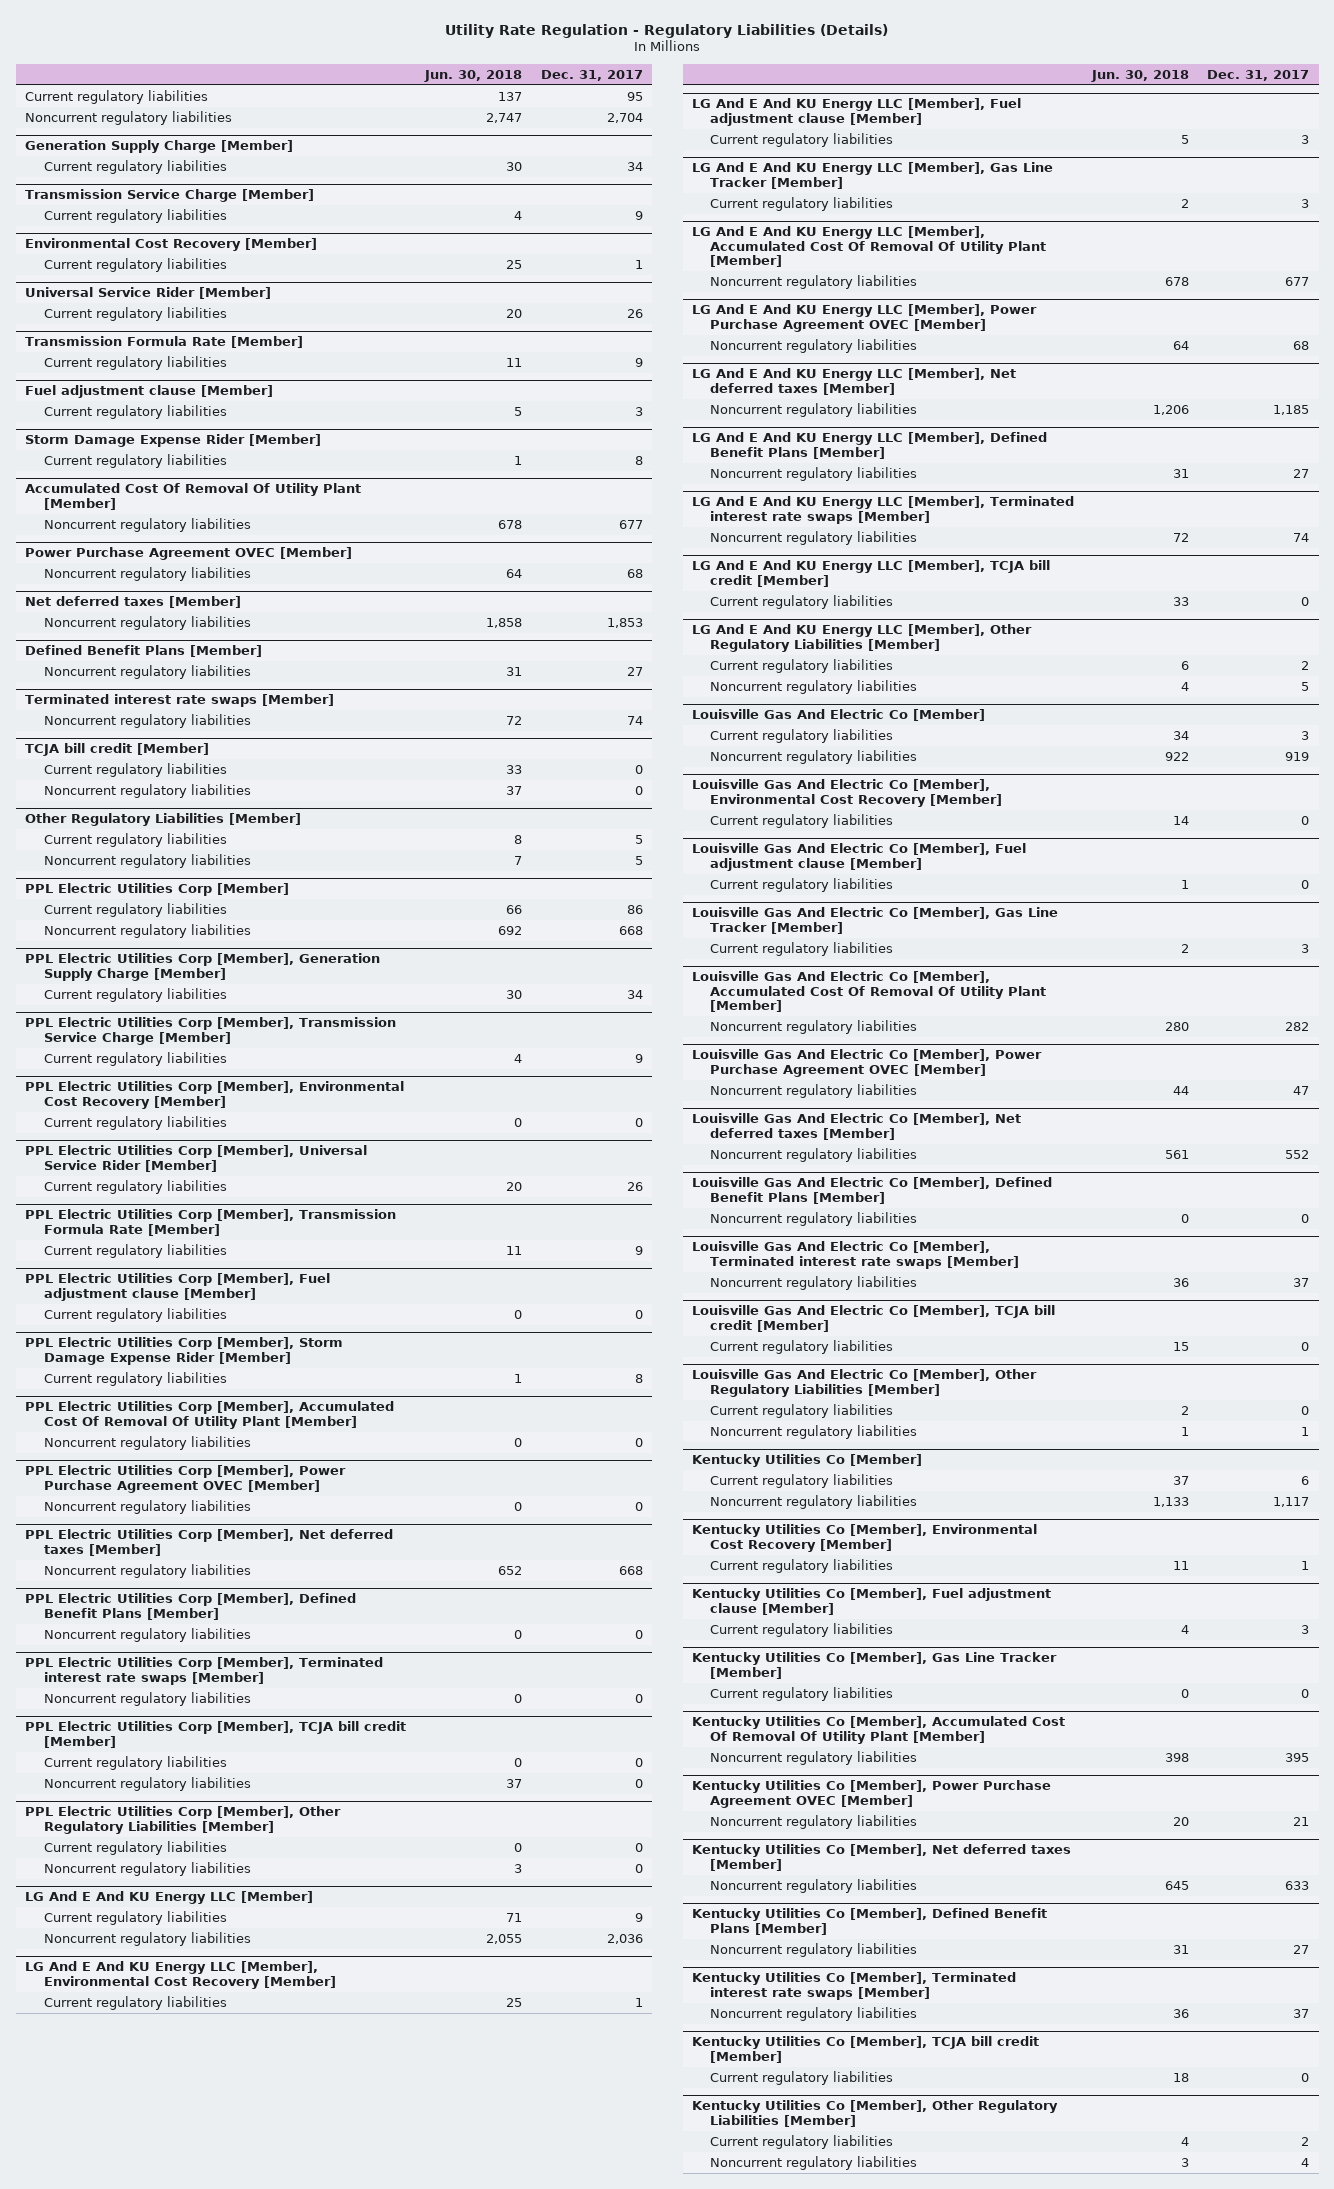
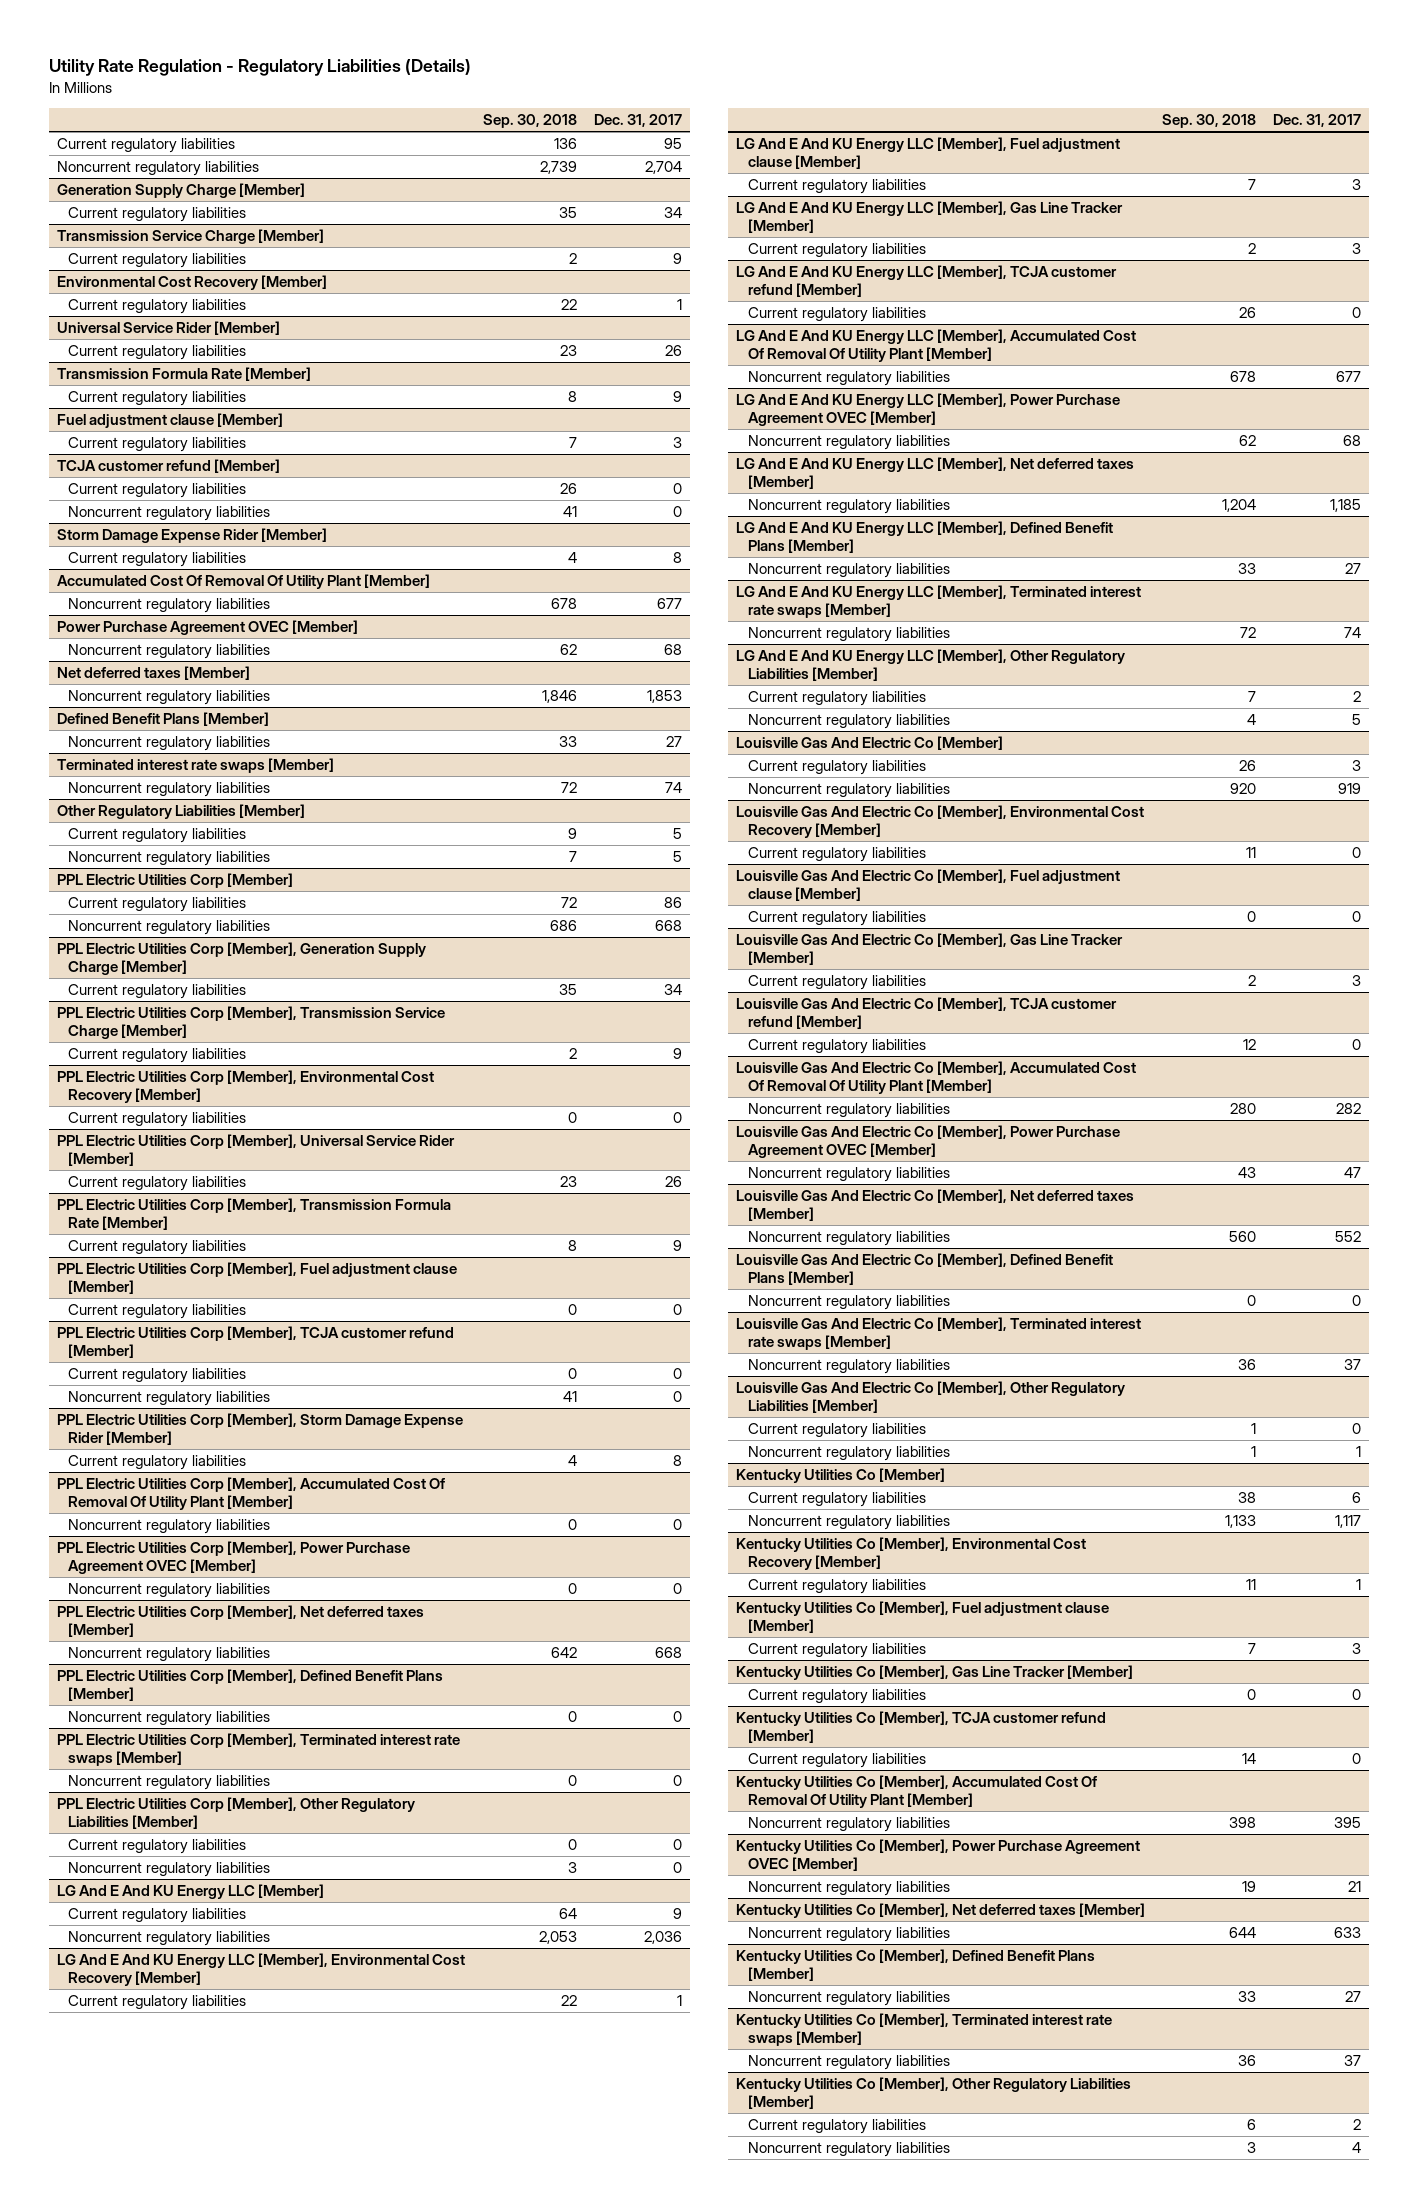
[424,69,523,82] Jun. 30, 2018 -> none
none -> [482,114,577,129] Sep. 30, 2018
none -> [57,459,281,474] TCJA customer refund [Member]
none -> [68,483,247,499] Current regulatory liabilities
none -> [68,506,271,522] Noncurrent regulatory liabilities
[24,743,209,757] TCJA bill credit [Member] -> none
[43,762,227,777] Current regulatory liabilities -> none
[43,783,251,798] Noncurrent regulatory liabilities -> none
none -> [57,1326,455,1359] PPL Electric Utilities Corp [Member], TCJA customer refund [Member]
none -> [68,1368,247,1384] Current regulatory liabilities
none -> [68,1391,271,1407] Noncurrent regulatory liabilities
[24,1721,406,1748] PPL Electric Utilities Corp [Member], TCJA bill credit [Member] -> none
[43,1755,227,1770] Current regulatory liabilities -> none
[43,1776,251,1791] Noncurrent regulatory liabilities -> none
none -> [736,265,1118,298] LG And E And KU Energy LLC [Member], TCJA customer refund [Member]
none -> [747,307,926,323] Current regulatory liabilities
[691,560,1050,587] LG And E And KU Energy LLC [Member], TCJA bill credit [Member] -> none
[710,594,894,609] Current regulatory liabilities -> none
none -> [736,997,1118,1030] Louisville Gas And Electric Co [Member], TCJA customer refund [Member]
none -> [747,1039,926,1055] Current regulatory liabilities
[691,1305,1055,1332] Louisville Gas And Electric Co [Member], TCJA bill credit [Member] -> none
[710,1339,894,1354] Current regulatory liabilities -> none
none -> [736,1711,1107,1744] Kentucky Utilities Co [Member], TCJA customer refund [Member]
none -> [747,1753,926,1769] Current regulatory liabilities
[691,2036,1039,2063] Kentucky Utilities Co [Member], TCJA bill credit [Member] -> none
[710,2070,894,2085] Current regulatory liabilities -> none

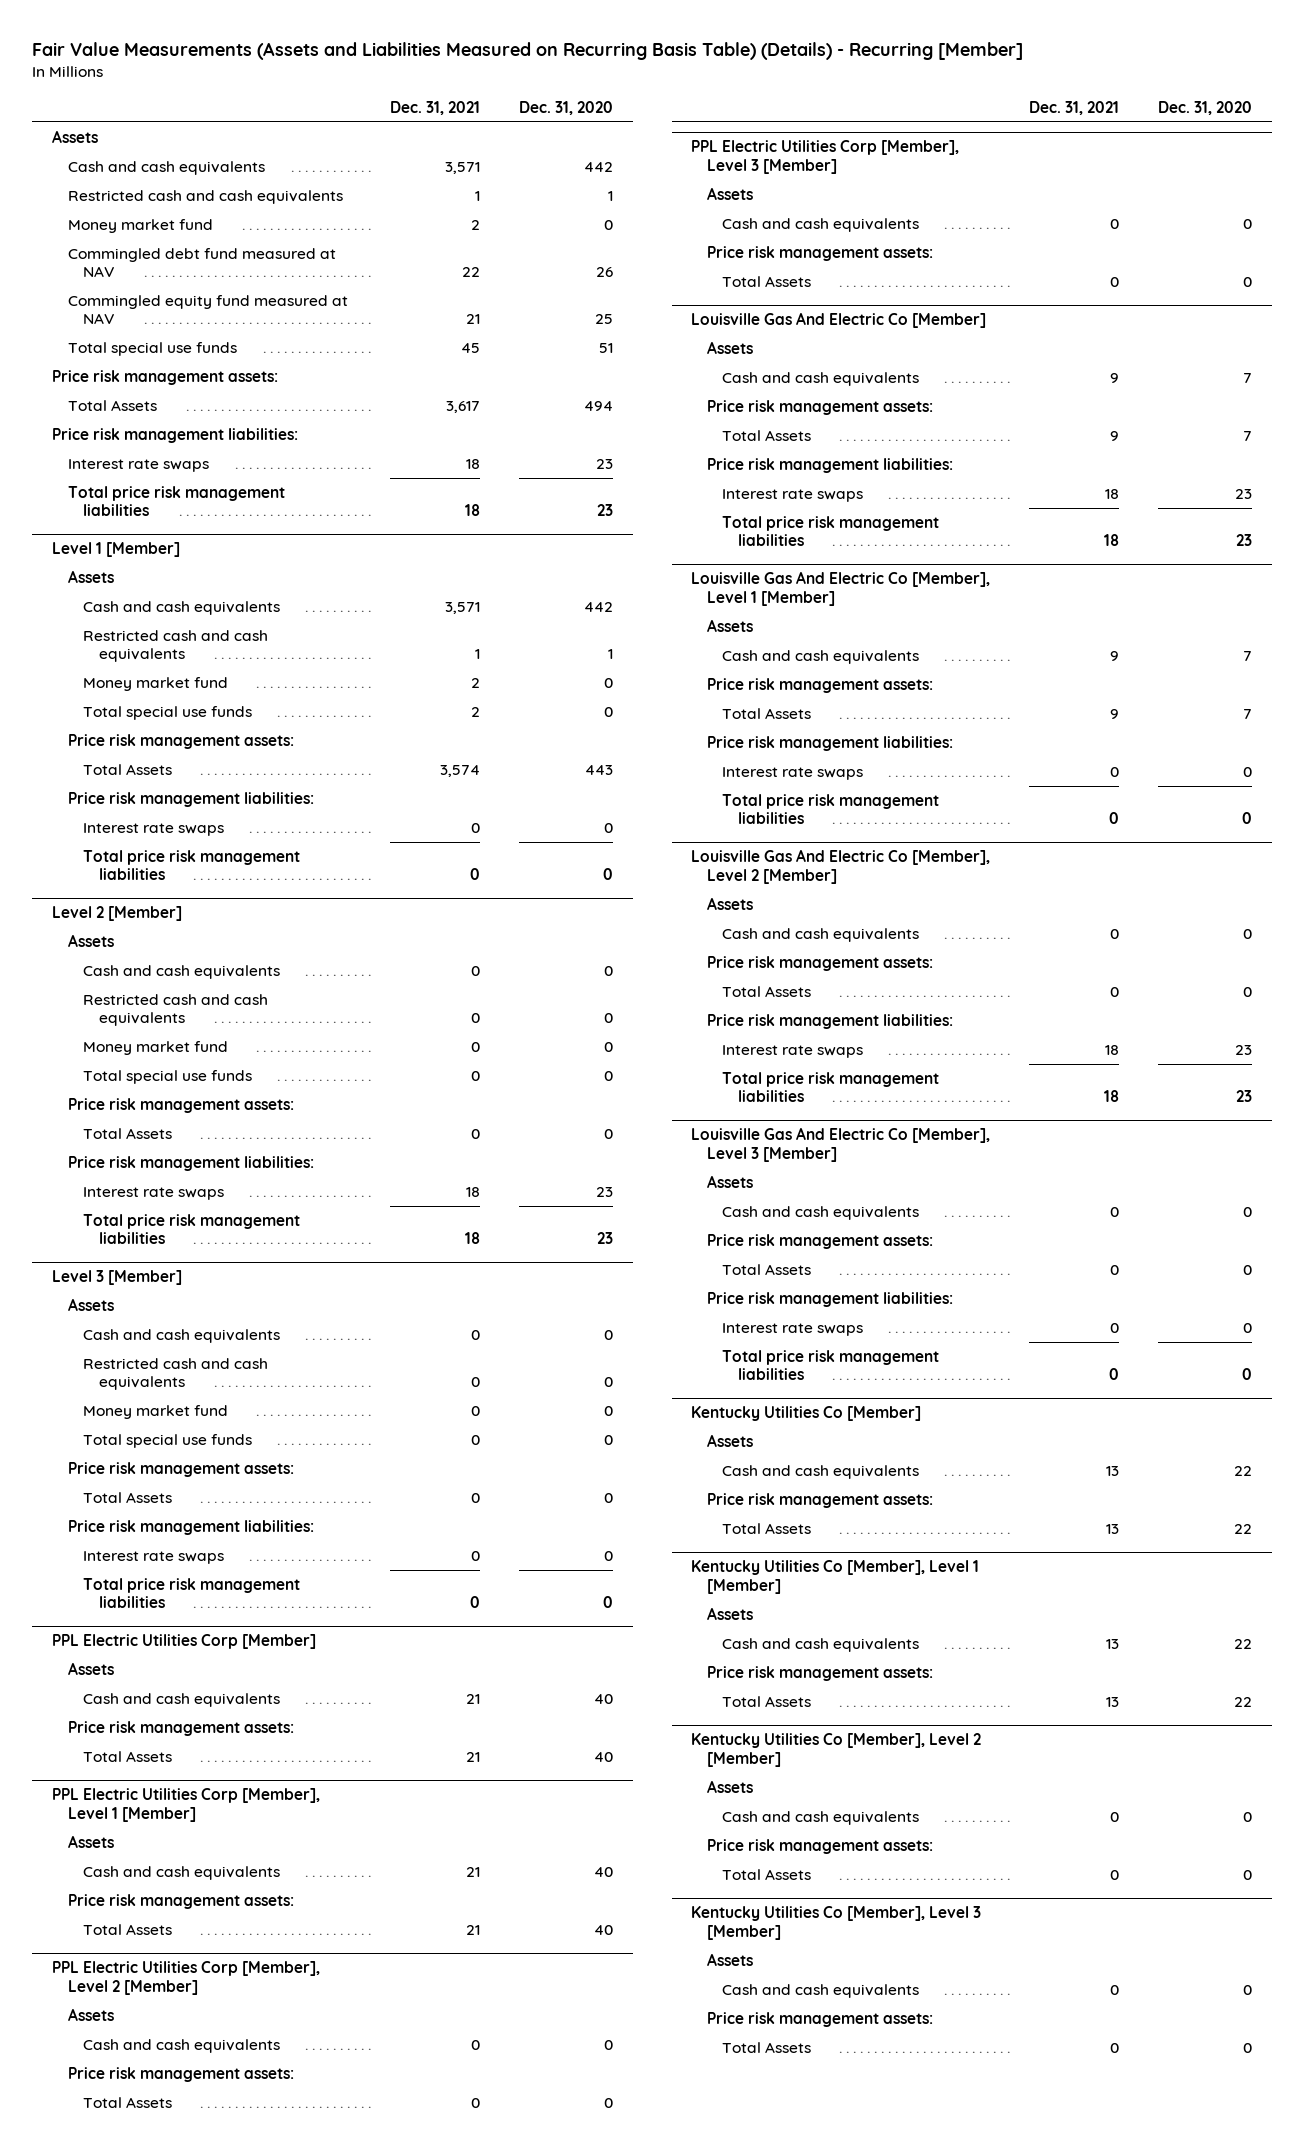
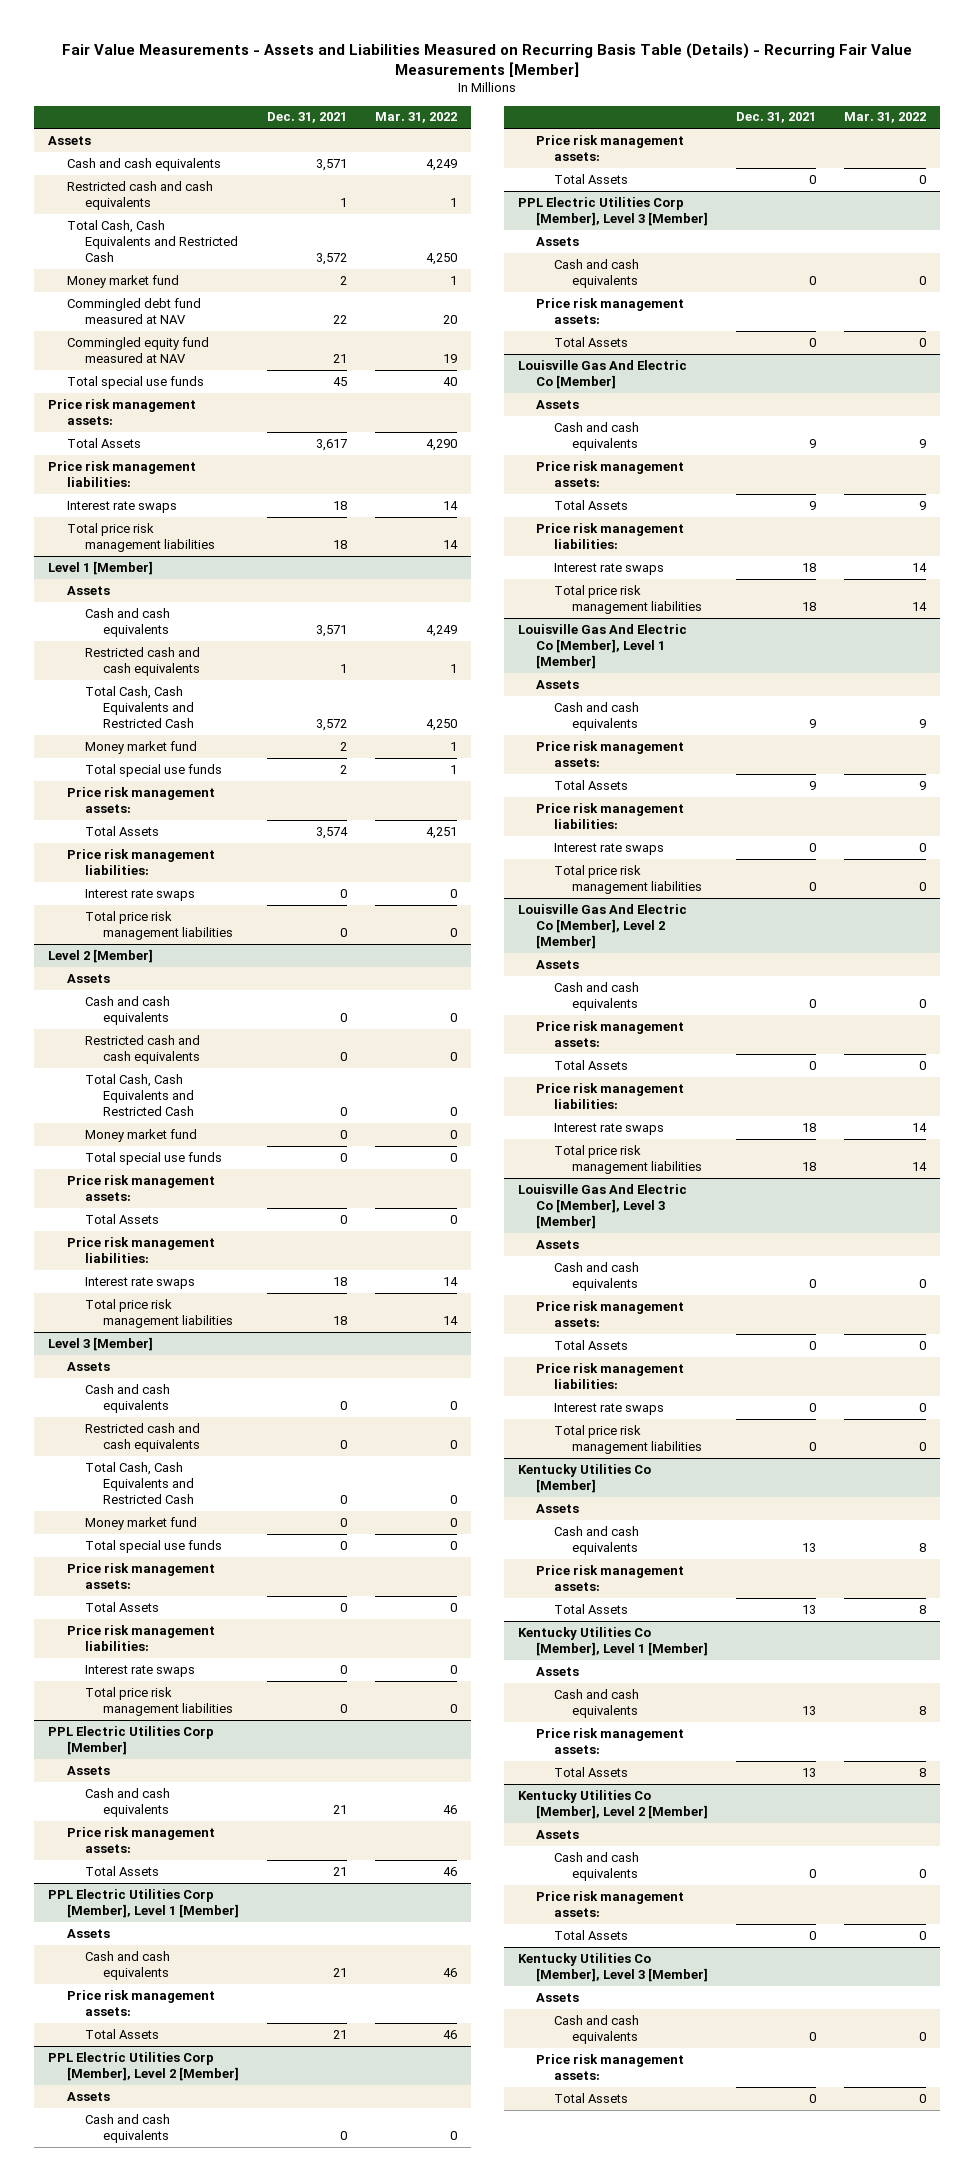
[32,42,1024,61] Fair Value Measurements (Assets and Liabilities Measured on Recurring Basis Table) (Details) - Recurring [Member] -> [62,42,913,77] Fair Value Measurements - Assets and Liabilities Measured on Recurring Basis Table (Details) - Recurring Fair Value Measurements [Member]
[519,100,614,115] Dec. 31, 2020 -> none
none -> [374,112,457,124] Mar. 31, 2022
none -> [66,219,238,263] Total Cash, Cash Equivalents and Restricted Cash
none -> [84,685,195,729] Total Cash, Cash Equivalents and Restricted Cash
none -> [84,1073,195,1117] Total Cash, Cash Equivalents and Restricted Cash
none -> [84,1461,195,1505] Total Cash, Cash Equivalents and Restricted Cash

